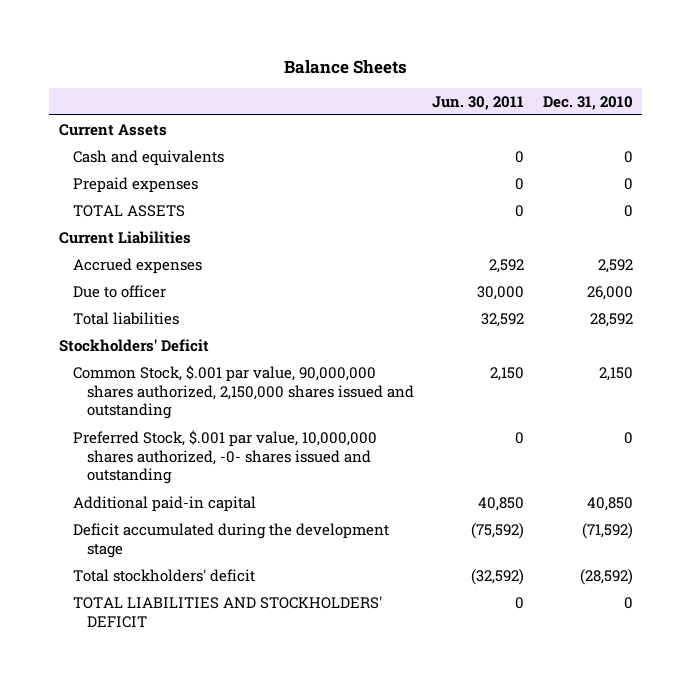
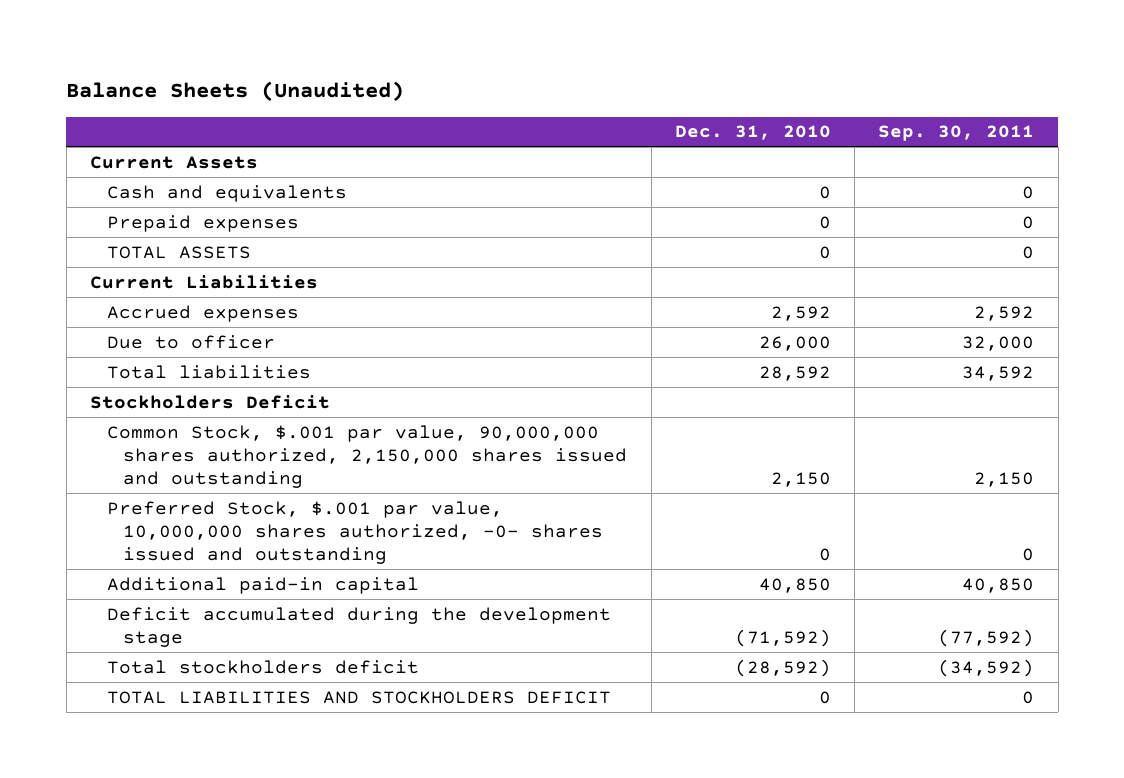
[283,59,407,74] Balance Sheets -> [66,80,405,101] Balance Sheets (Unaudited)
[432,95,525,110] Jun. 30, 2011 -> none
none -> [878,125,1035,142] Sep. 30, 2011
[58,339,209,353] Stockholders' Deficit -> [90,394,331,409] Stockholders Deficit
[72,569,255,583] Total stockholders' deficit -> [106,659,419,674] Total stockholders deficit
[72,596,382,628] TOTAL LIABILITIES AND STOCKHOLDERS' DEFICIT -> [106,690,611,704] TOTAL LIABILITIES AND STOCKHOLDERS DEFICIT

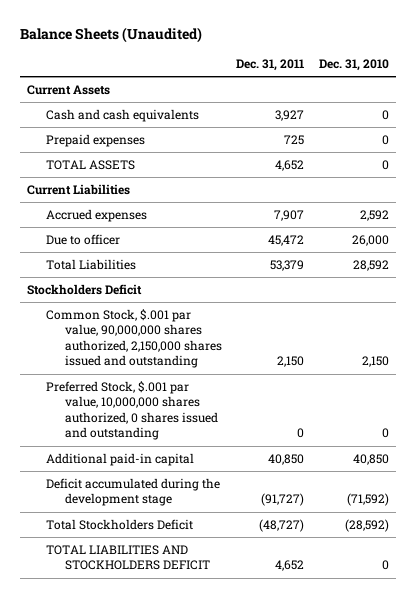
[878,125,1035,142] Sep. 30, 2011 -> none
none -> [236,58,305,71] Dec. 31, 2011
[106,184,347,202] Cash and equivalents -> [46,108,200,122] Cash and cash equivalents
[106,364,311,379] Total liabilities -> [46,258,137,270] Total Liabilities
[106,500,604,564] Preferred Stock, $.001 par value, 10,000,000 shares authorized, -0- shares issued and outstanding -> [46,380,218,441] Preferred Stock, $.001 par value, 10,000,000 shares authorized, 0 shares issued and outstanding
[106,659,419,674] Total stockholders deficit -> [46,518,194,530] Total Stockholders Deficit

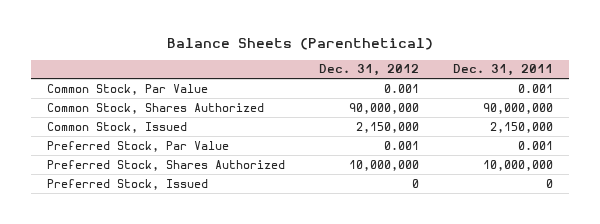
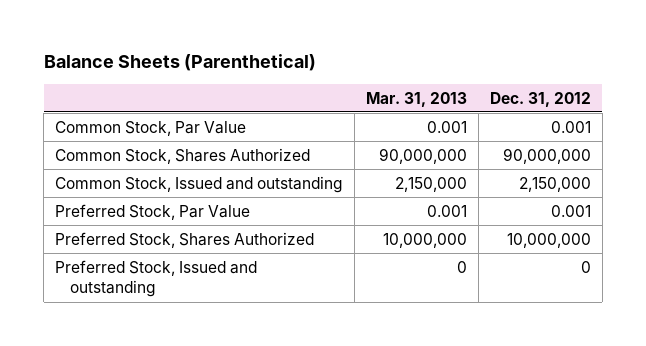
[452,64,553,77] Dec. 31, 2011 -> none
none -> [365,91,467,107] Mar. 31, 2013
[47,121,188,133] Common Stock, Issued -> [55,175,344,193] Common Stock, Issued and outstanding
[47,178,209,190] Preferred Stock, Issued -> [55,259,258,298] Preferred Stock, Issued and outstanding

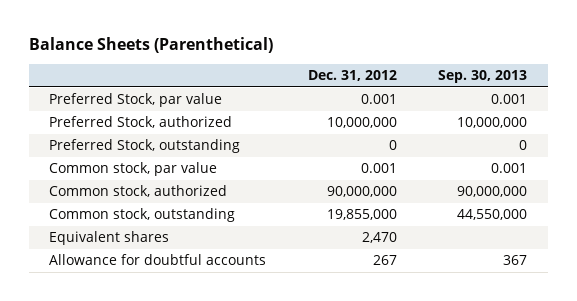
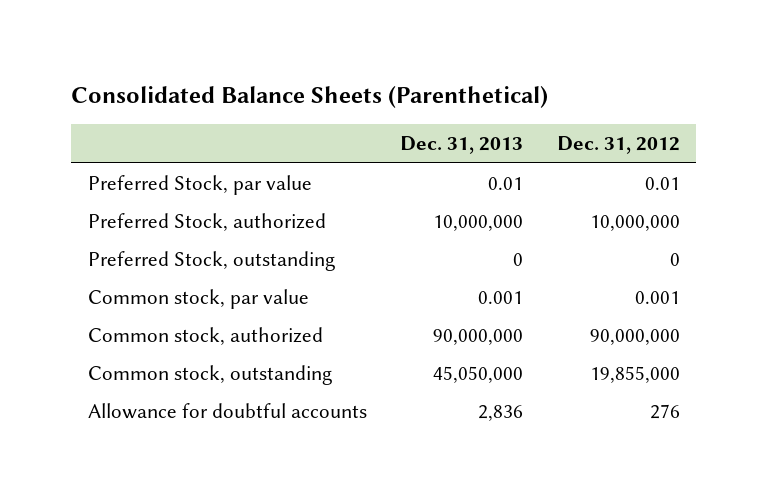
[28,37,273,54] Balance Sheets (Parenthetical) -> [71,86,549,109] Consolidated Balance Sheets (Parenthetical)
[438,70,528,84] Sep. 30, 2013 -> none
none -> [400,136,524,155] Dec. 31, 2013
[360,94,397,105] 0.001 -> [644,176,680,190] 0.01
[49,231,170,246] Equivalent shares -> none
[372,255,397,266] 267 -> [649,403,680,419] 276

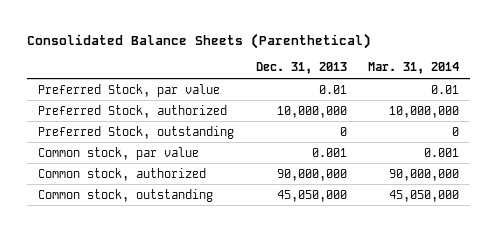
[556,136,680,155] Dec. 31, 2012 -> none
none -> [368,62,460,75] Mar. 31, 2014
[87,402,367,419] Allowance for doubtful accounts -> none

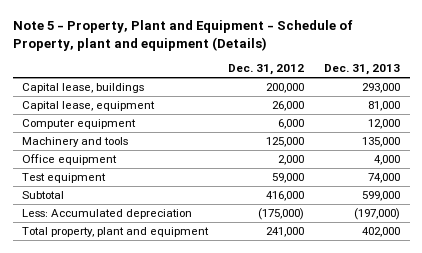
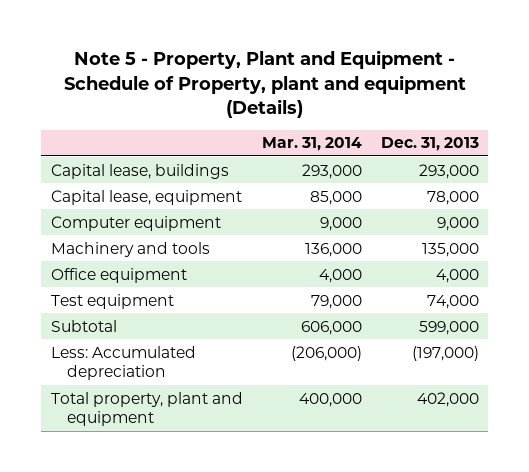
[228,64,305,76] Dec. 31, 2012 -> none
none -> [261,137,362,152] Mar. 31, 2014
[367,100,400,111] 81,000 -> [426,190,479,205] 78,000
[367,118,400,129] 12,000 -> [436,216,479,231] 9,000

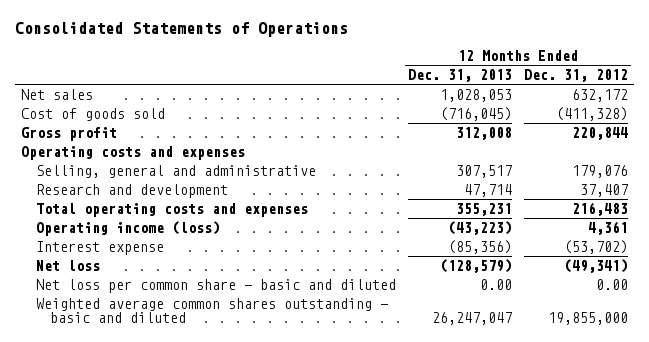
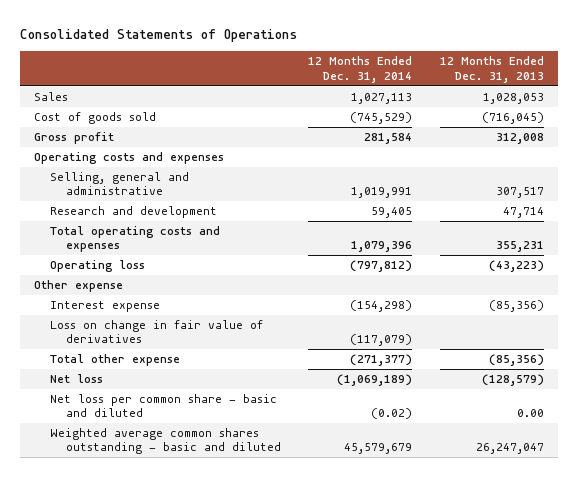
[523,69,628,83] Dec. 31, 2012 -> none
none -> [308,56,413,83] 12 Months Ended Dec. 31, 2014
[21,89,94,101] Net sales -> [33,92,68,102] Sales
[35,221,220,237] Operating income (loss) -> [49,260,145,273] Operating loss
none -> [33,280,123,293] Other expense
none -> [49,320,263,344] Loss on change in fair value of derivatives
none -> [49,354,180,367] Total other expense

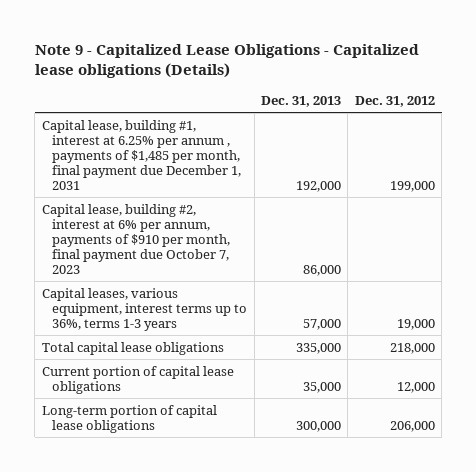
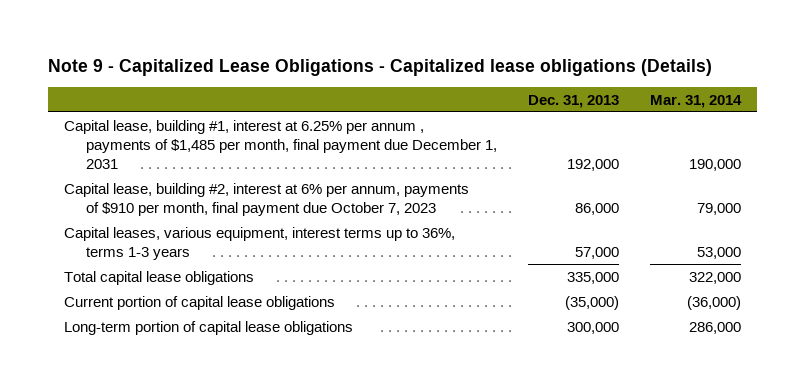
[354,95,435,107] Dec. 31, 2012 -> none
none -> [650,94,743,108] Mar. 31, 2014
[303,381,342,393] 35,000 -> [564,295,619,310] (35,000)

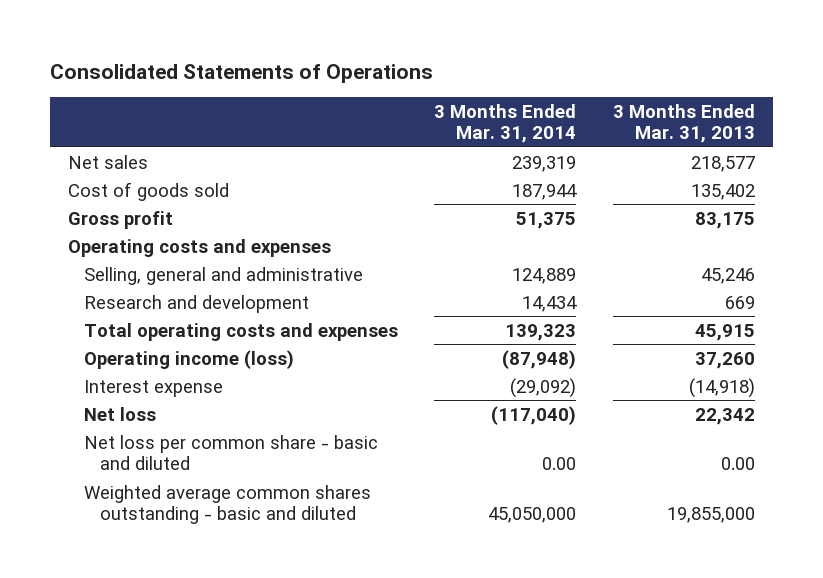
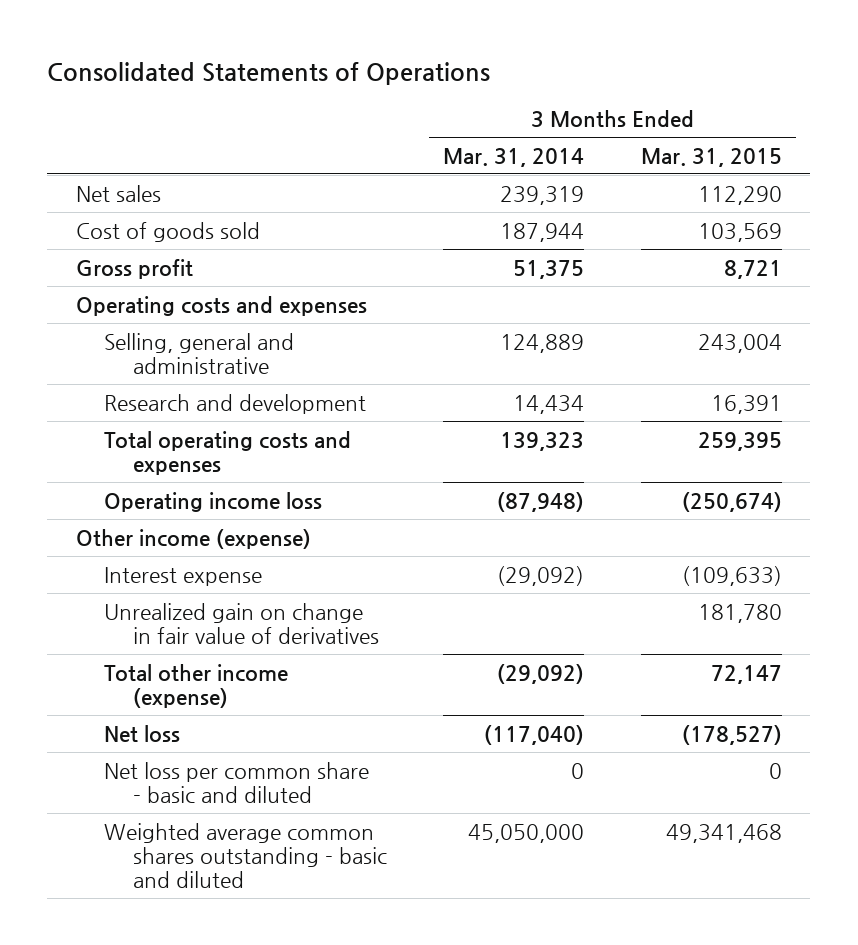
[612,103,755,144] 3 Months Ended Mar. 31, 2013 -> none
none -> [641,147,783,167] Mar. 31, 2015
[84,349,295,369] Operating income (loss) -> [104,491,323,512] Operating income loss
none -> [75,528,311,549] Other income (expense)
none -> [104,602,379,644] Unrealized gain on change in fair value of derivatives
none -> [104,663,289,708] Total other income (expense)
[542,457,577,471] 0.00 -> [571,762,585,779] 0

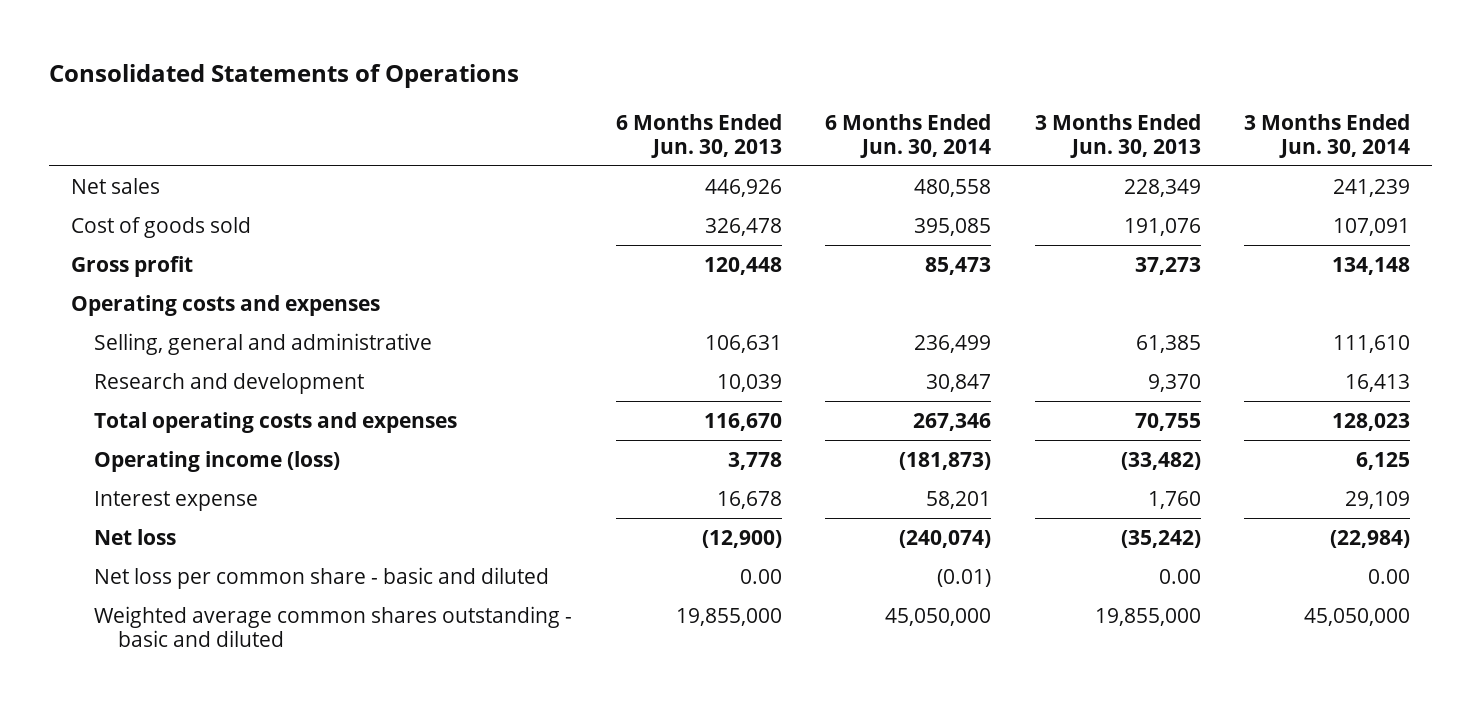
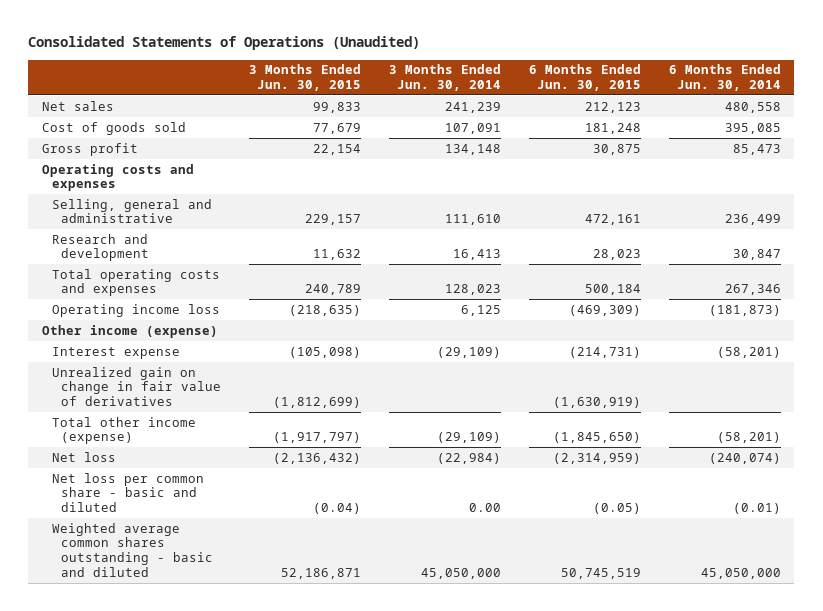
[49,63,520,88] Consolidated Statements of Operations -> [28,36,421,51] Consolidated Statements of Operations (Unaudited)
[615,113,782,158] 6 Months Ended Jun. 30, 2013 -> none
[1034,113,1201,158] 3 Months Ended Jun. 30, 2013 -> none
none -> [249,64,362,92] 3 Months Ended Jun. 30, 2015
none -> [528,64,641,92] 6 Months Ended Jun. 30, 2015
[94,450,341,472] Operating income (loss) -> [51,303,220,317] Operating income loss
none -> [42,324,219,338] Other income (expense)
[926,490,992,509] 58,201 -> [716,346,781,358] (58,201)
[1345,490,1411,509] 29,109 -> [436,346,501,358] (29,109)
none -> [51,366,222,407] Unrealized gain on change in fair value of derivatives
none -> [51,416,196,445] Total other income (expense)

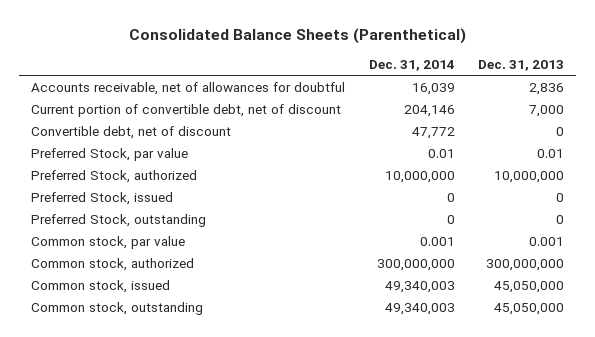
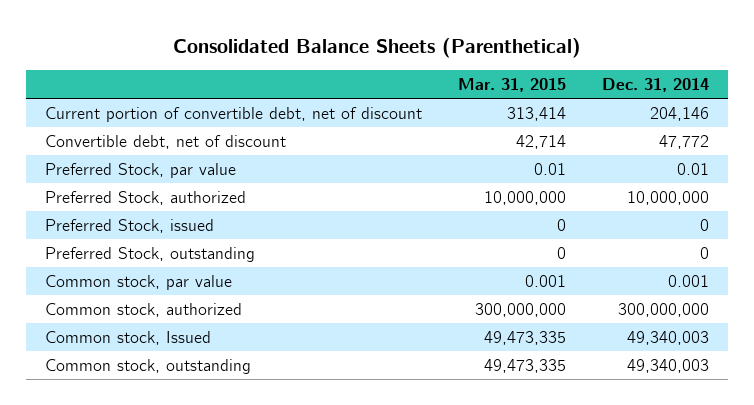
[478,59,565,71] Dec. 31, 2013 -> none
none -> [458,78,567,93] Mar. 31, 2015
[30,81,345,95] Accounts receivable, net of allowances for doubtful -> none
[30,279,170,293] Common stock, issued -> [44,331,211,346] Common stock, Issued

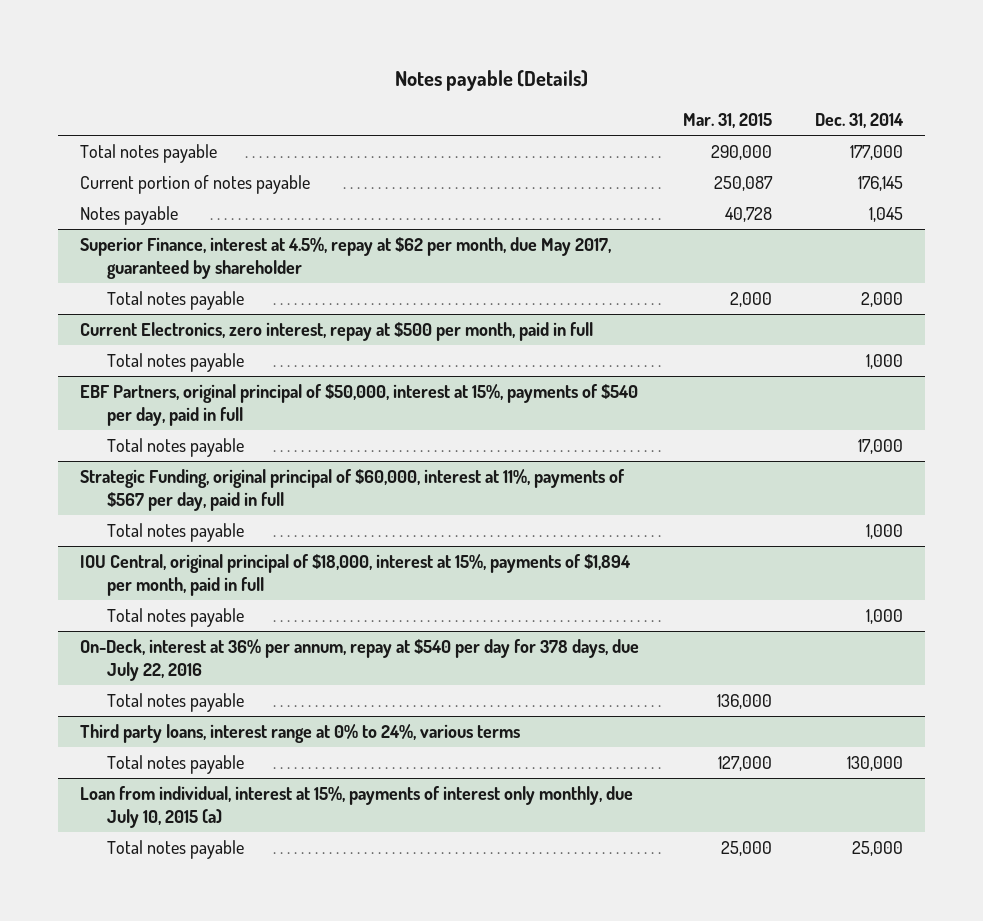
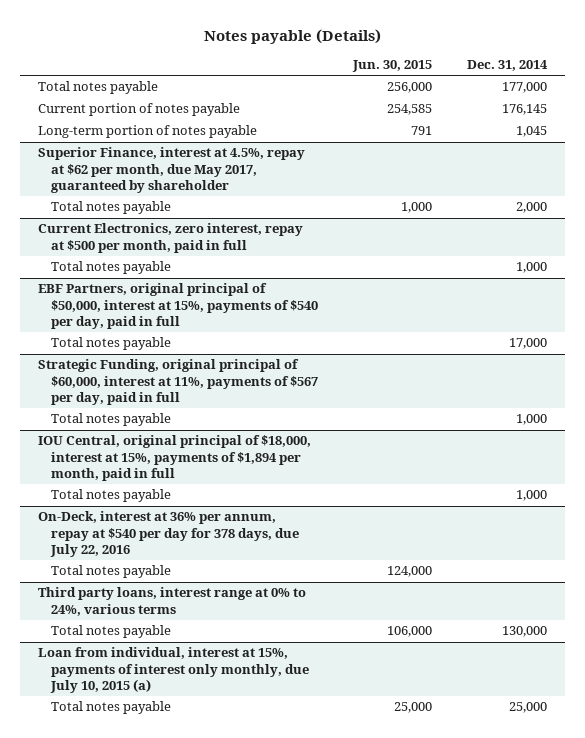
[682,113,772,129] Mar. 31, 2015 -> none
none -> [352,60,433,73] Jun. 30, 2015
[80,206,179,226] Notes payable -> [37,125,257,139] Long-term portion of notes payable

